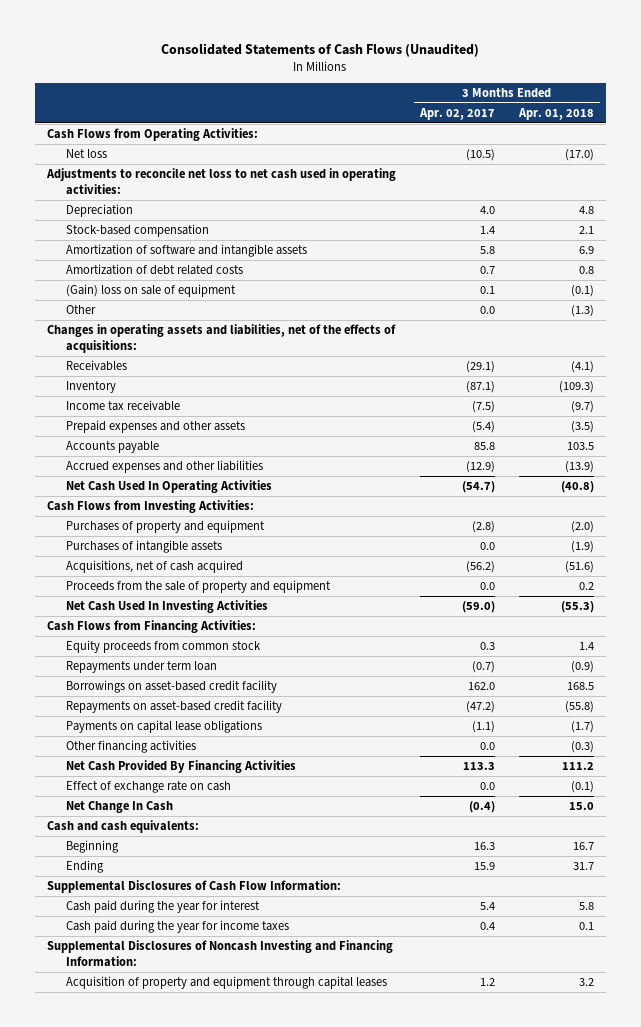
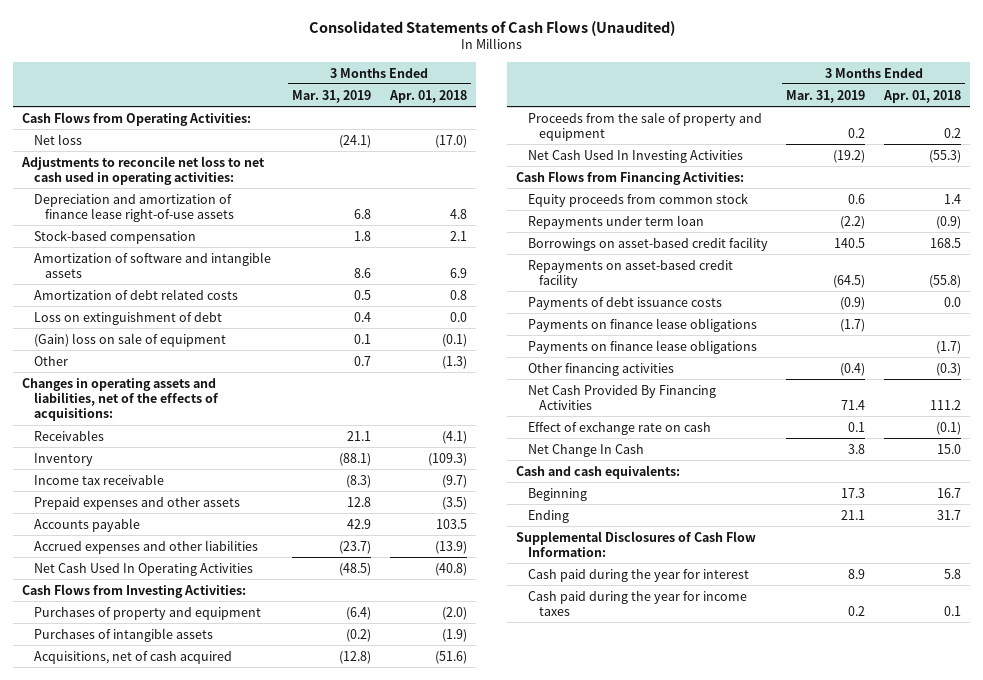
[418,107,495,120] Apr. 02, 2017 -> none
none -> [292,89,372,103] Mar. 31, 2019
[66,204,134,218] Depreciation -> none
none -> [33,193,234,222] Depreciation and amortization of finance lease right-of-use assets
none -> [33,311,222,325] Loss on extinguishment of debt
none -> [527,296,722,310] Payments of debt issuance costs
none -> [527,317,757,332] Payments on finance lease obligations
[66,720,263,734] Payments on capital lease obligations -> [527,339,757,354] Payments on finance lease obligations
[46,940,393,967] Supplemental Disclosures of Noncash Investing and Financing Information: -> none
[66,976,388,990] Acquisition of property and equipment through capital leases -> none

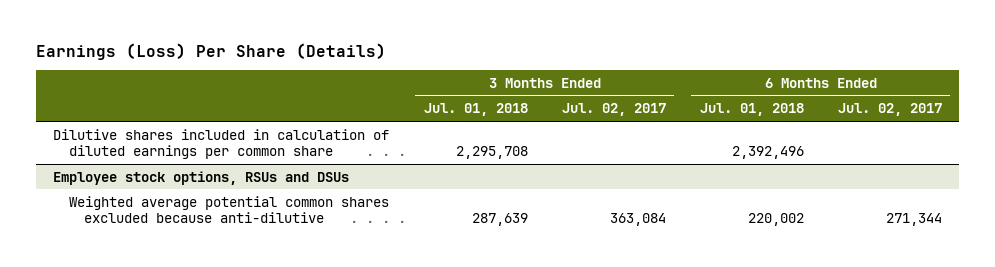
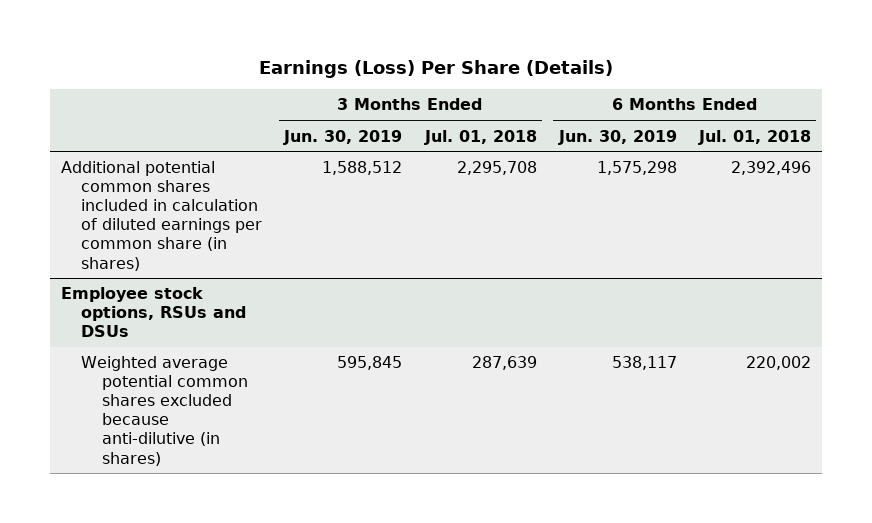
[561,103,666,117] Jul. 02, 2017 -> none
[837,103,942,117] Jul. 02, 2017 -> none
none -> [283,129,403,145] Jun. 30, 2019
none -> [557,129,677,145] Jun. 30, 2019
[53,128,390,160] Dilutive shares included in calculation of diluted earnings per common share -> [60,161,263,271] Additional potential common shares included in calculation of diluted earnings per common share (in shares)
[68,195,389,224] Weighted average potential common shares excluded because anti-dilutive -> [81,356,248,466] Weighted average potential common shares excluded because anti-dilutive (in shares)

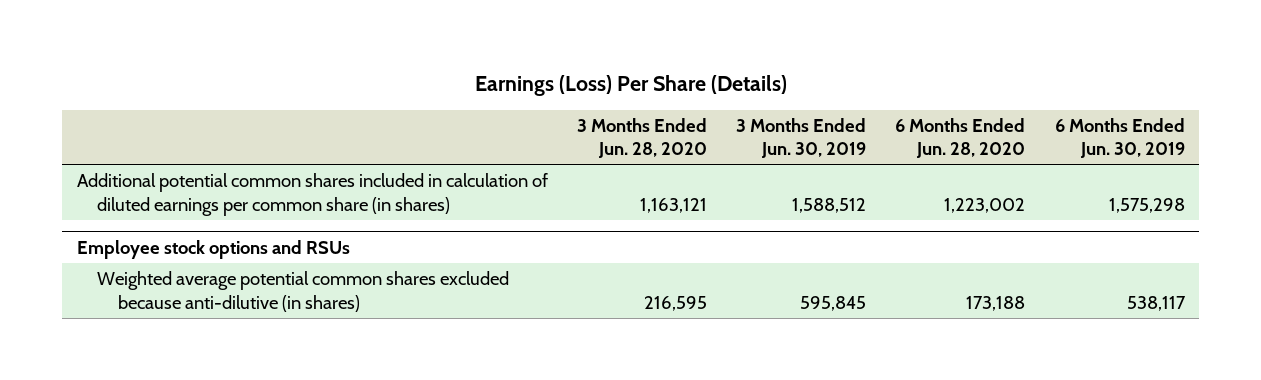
[423,129,537,145] Jul. 01, 2018 -> none
[697,129,811,145] Jul. 01, 2018 -> none
none -> [576,117,707,159] 3 Months Ended Jun. 28, 2020
none -> [895,117,1026,159] 6 Months Ended Jun. 28, 2020
[60,287,247,338] Employee stock options, RSUs and DSUs -> [76,239,350,259] Employee stock options and RSUs

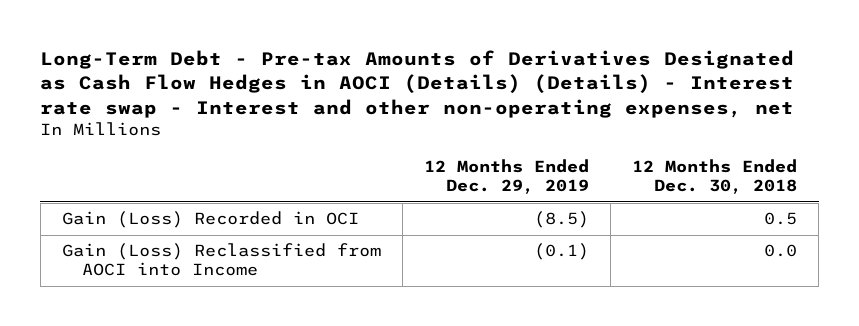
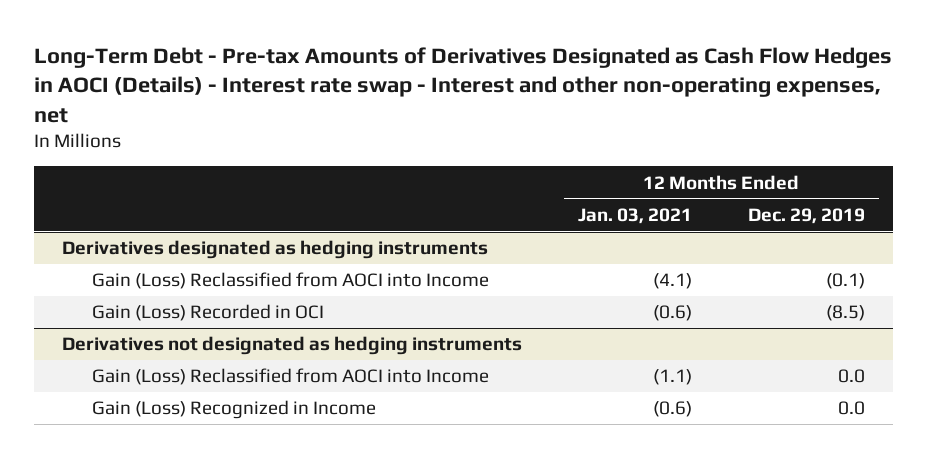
[40,49,795,118] Long-Term Debt - Pre-tax Amounts of Derivatives Designated as Cash Flow Hedges in AOCI (Details) (Details) - Interest rate swap - Interest and other non-operating expenses, net -> [33,47,892,123] Long-Term Debt - Pre-tax Amounts of Derivatives Designated as Cash Flow Hedges in AOCI (Details) - Interest rate swap - Interest and other non-operating expenses, net
[632,159,798,195] 12 Months Ended Dec. 30, 2018 -> none
none -> [577,207,692,224] Jan. 03, 2021
[61,211,359,229] Gain (Loss) Recorded in OCI -> none
none -> [61,240,488,260] Derivatives designated as hedging instruments
none -> [91,304,324,322] Gain (Loss) Recorded in OCI
none -> [61,336,522,356] Derivatives not designated as hedging instruments
none -> [91,368,489,386] Gain (Loss) Reclassified from AOCI into Income
none -> [91,400,376,420] Gain (Loss) Recognized in Income

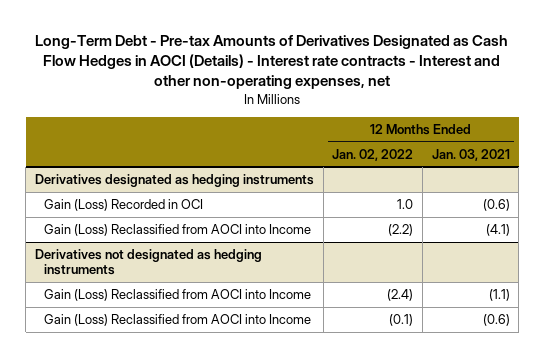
[33,47,892,123] Long-Term Debt - Pre-tax Amounts of Derivatives Designated as Cash Flow Hedges in AOCI (Details) - Interest rate swap - Interest and other non-operating expenses, net -> [35,34,509,90] Long-Term Debt - Pre-tax Amounts of Derivatives Designated as Cash Flow Hedges in AOCI (Details) - Interest rate contracts - Interest and other non-operating expenses, net
[747,207,865,224] Dec. 29, 2019 -> none
none -> [332,148,414,161] Jan. 02, 2022
[91,272,489,290] Gain (Loss) Reclassified from AOCI into Income -> [44,224,312,237] Gain (Loss) Reclassified from AOCI into Income
[91,400,376,420] Gain (Loss) Recognized in Income -> [44,314,312,327] Gain (Loss) Reclassified from AOCI into Income

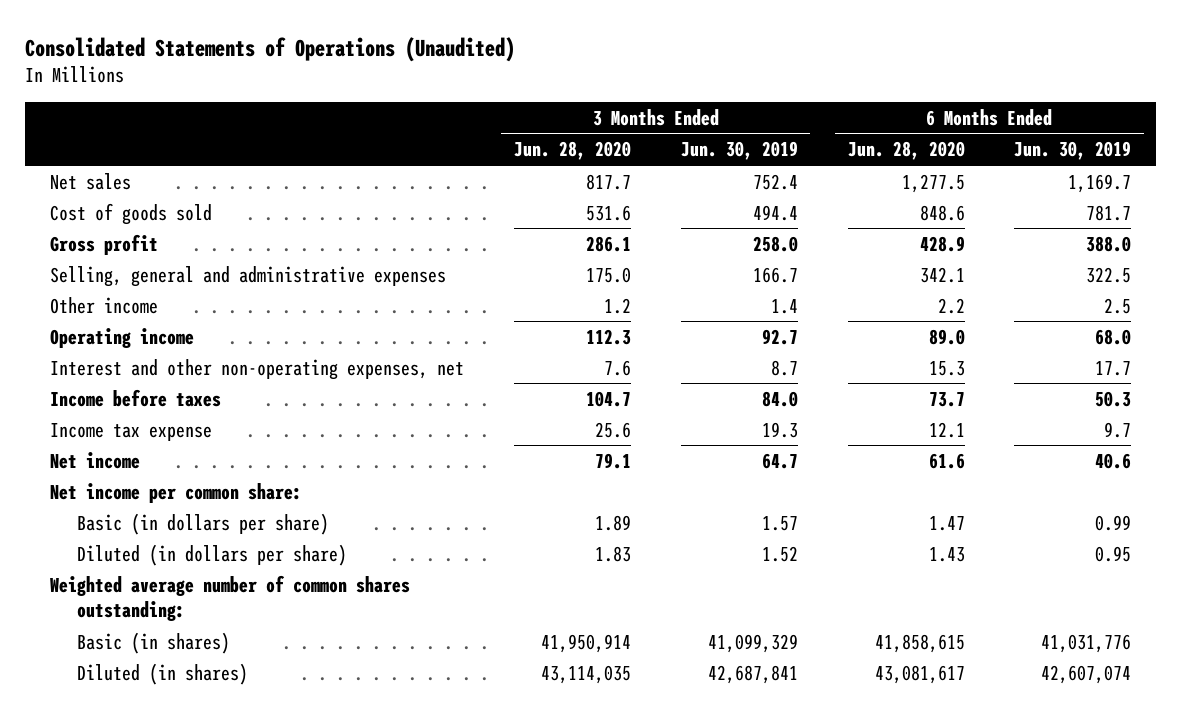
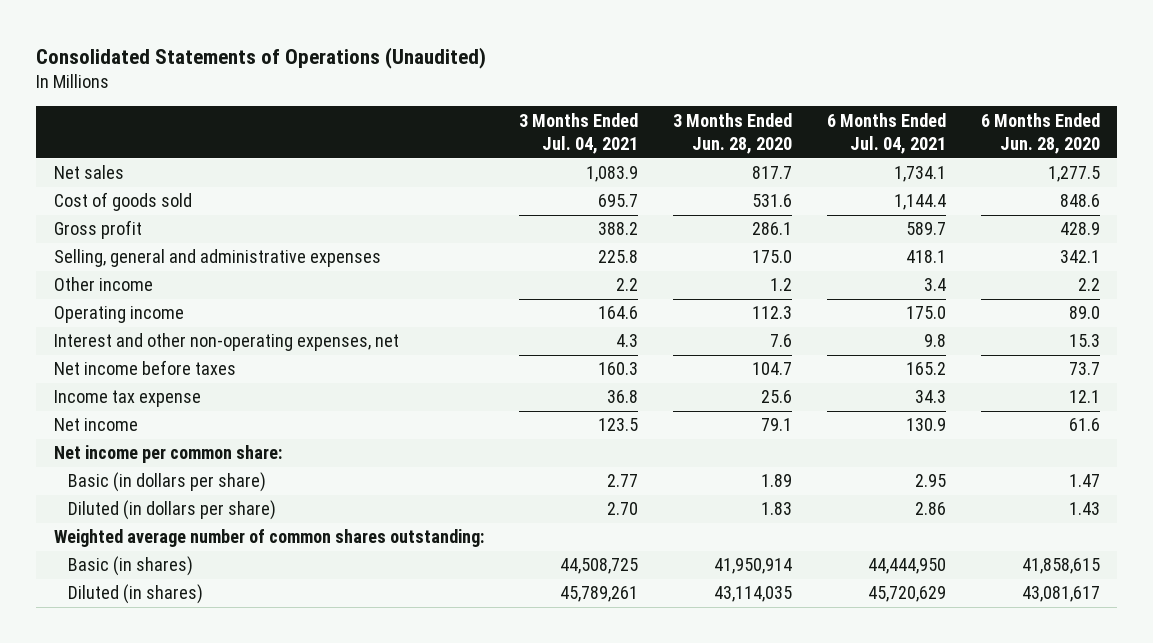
[680,141,798,161] Jun. 30, 2019 -> none
[1014,141,1132,161] Jun. 30, 2019 -> none
none -> [518,112,638,155] 3 Months Ended Jul. 04, 2021
none -> [826,112,946,155] 6 Months Ended Jul. 04, 2021
[49,388,221,407] Income before taxes -> [53,360,236,376] Net income before taxes

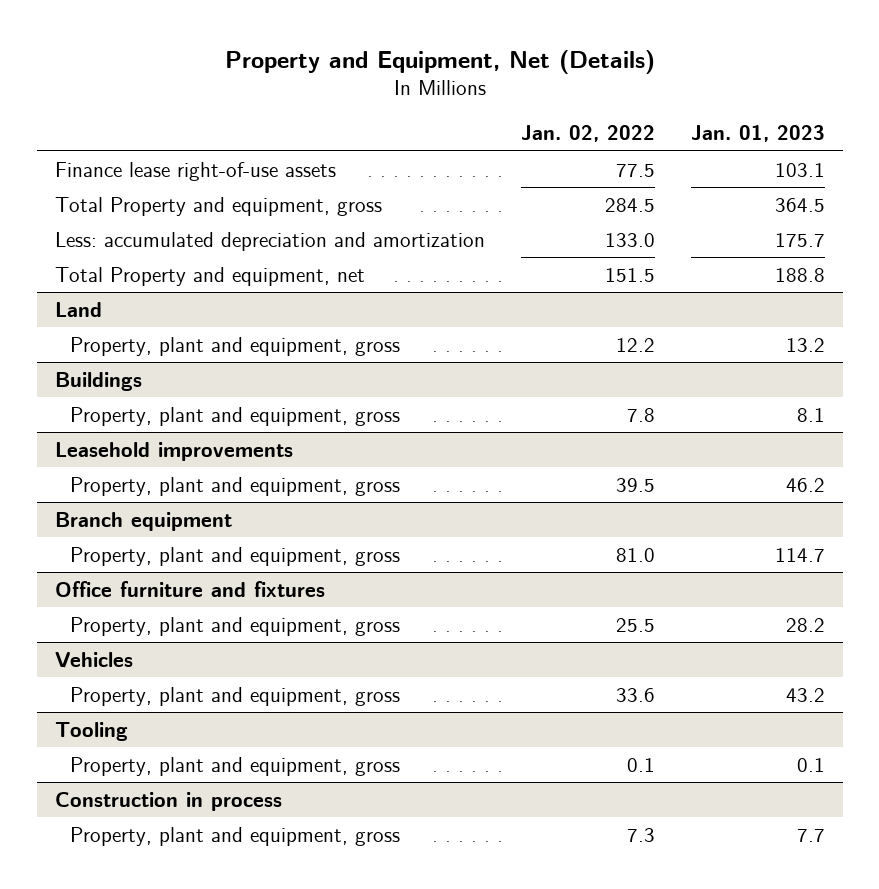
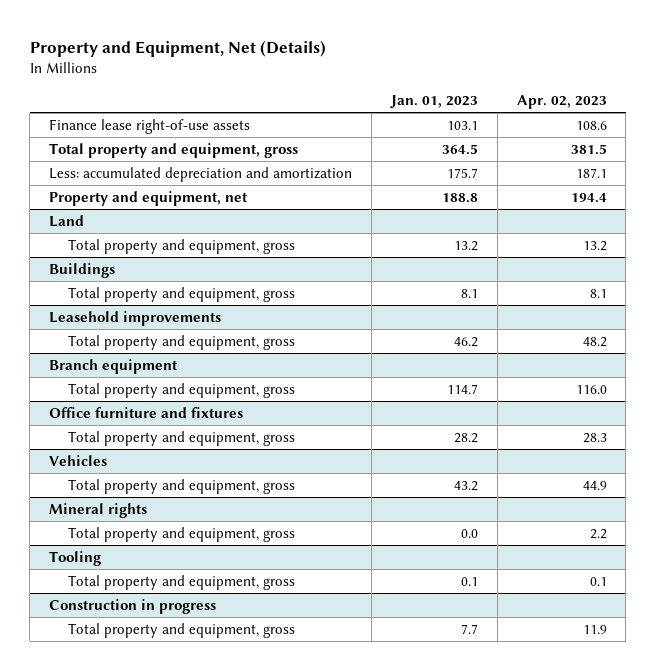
[520,125,655,143] Jan. 02, 2022 -> none
none -> [516,95,607,110] Apr. 02, 2023
[54,196,382,216] Total Property and equipment, gross -> [48,143,298,159] Total property and equipment, gross
[54,266,365,286] Total Property and equipment, net -> [48,191,248,207] Property and equipment, net
[69,336,400,356] Property, plant and equipment, gross -> [67,239,295,255] Total property and equipment, gross
[69,406,400,426] Property, plant and equipment, gross -> [67,287,295,303] Total property and equipment, gross
[69,476,400,496] Property, plant and equipment, gross -> [67,335,295,351] Total property and equipment, gross
[69,546,400,566] Property, plant and equipment, gross -> [67,383,295,399] Total property and equipment, gross
[69,616,400,636] Property, plant and equipment, gross -> [67,431,295,447] Total property and equipment, gross
[69,686,400,706] Property, plant and equipment, gross -> [67,479,295,495] Total property and equipment, gross
none -> [48,503,147,519] Mineral rights
none -> [67,527,295,543] Total property and equipment, gross
[69,756,400,776] Property, plant and equipment, gross -> [67,575,295,591] Total property and equipment, gross
[54,791,282,811] Construction in process -> [48,599,216,615] Construction in progress
[69,826,400,846] Property, plant and equipment, gross -> [67,623,295,639] Total property and equipment, gross

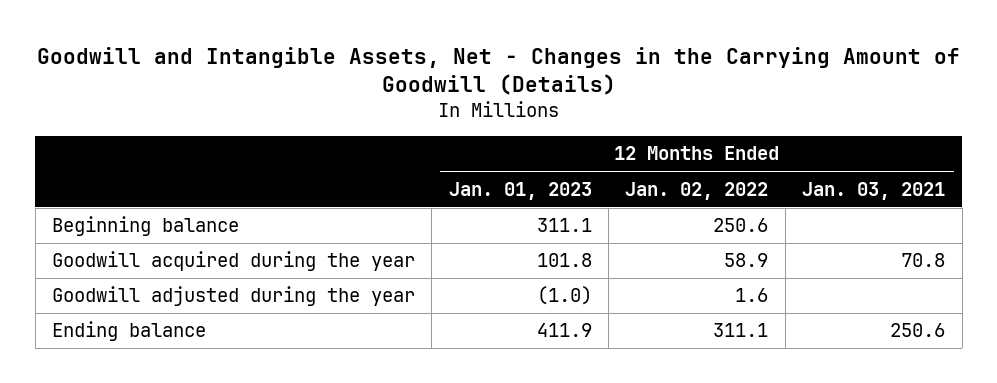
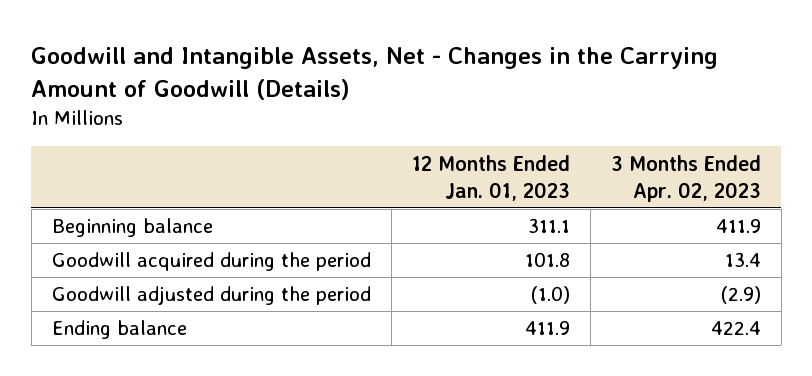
[625,181,769,200] Jan. 02, 2022 -> none
[802,181,946,200] Jan. 03, 2021 -> none
none -> [610,154,761,203] 3 Months Ended Apr. 02, 2023
[51,251,415,272] Goodwill acquired during the year -> [51,252,371,272] Goodwill acquired during the period
[51,286,415,307] Goodwill adjusted during the year -> [51,286,371,306] Goodwill adjusted during the period

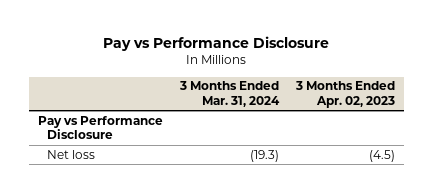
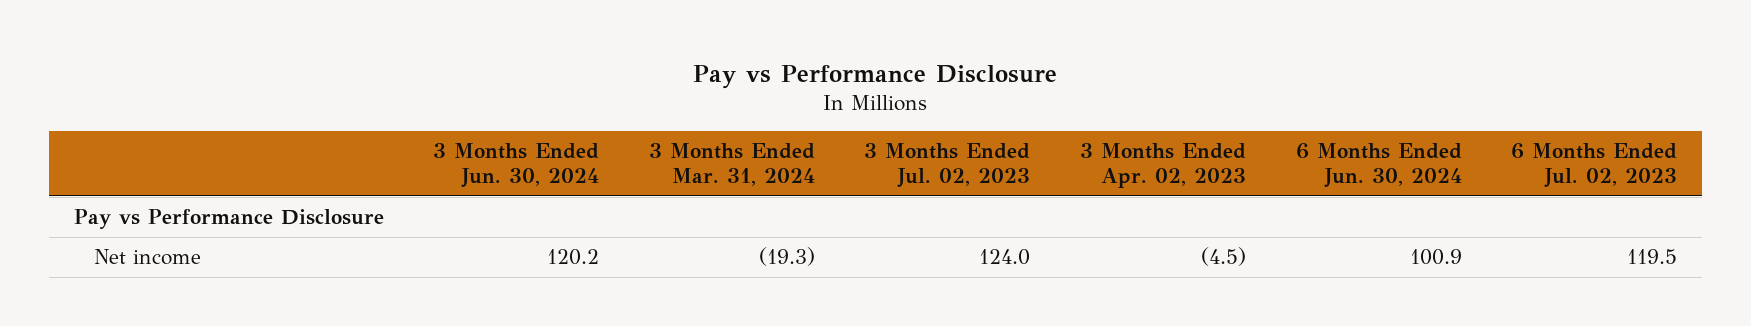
none -> [433,143,600,189] 3 Months Ended Jun. 30, 2024
none -> [864,143,1031,189] 3 Months Ended Jul. 02, 2023
none -> [1295,143,1462,189] 6 Months Ended Jun. 30, 2024
none -> [1511,143,1678,189] 6 Months Ended Jul. 02, 2023
[47,149,96,159] Net loss -> [94,249,202,266] Net income

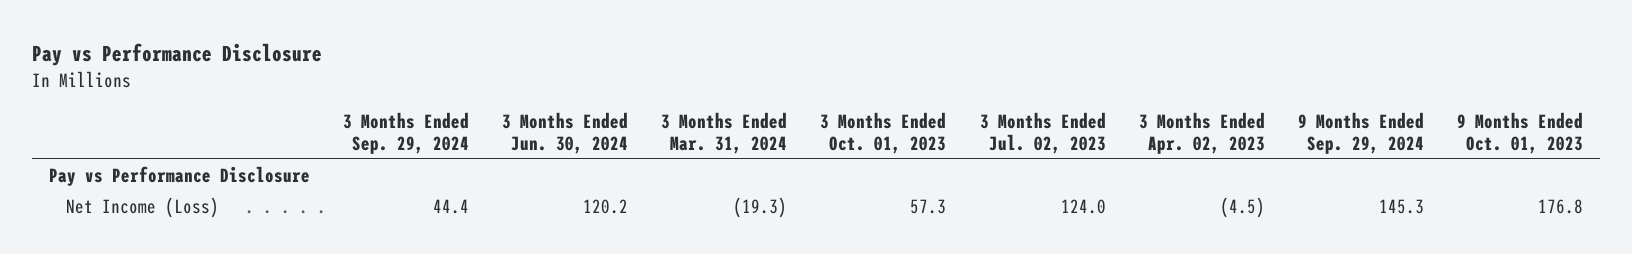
[1295,143,1462,189] 6 Months Ended Jun. 30, 2024 -> none
[1511,143,1678,189] 6 Months Ended Jul. 02, 2023 -> none
none -> [342,111,469,154] 3 Months Ended Sep. 29, 2024
none -> [820,111,947,154] 3 Months Ended Oct. 01, 2023
none -> [1298,111,1425,154] 9 Months Ended Sep. 29, 2024
none -> [1457,111,1584,154] 9 Months Ended Oct. 01, 2023
[94,249,202,266] Net income -> [66,196,220,218] Net Income (Loss)

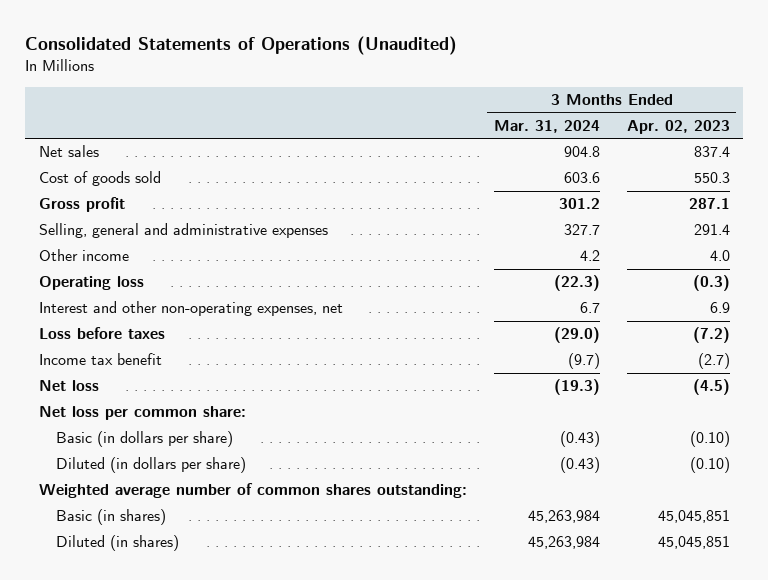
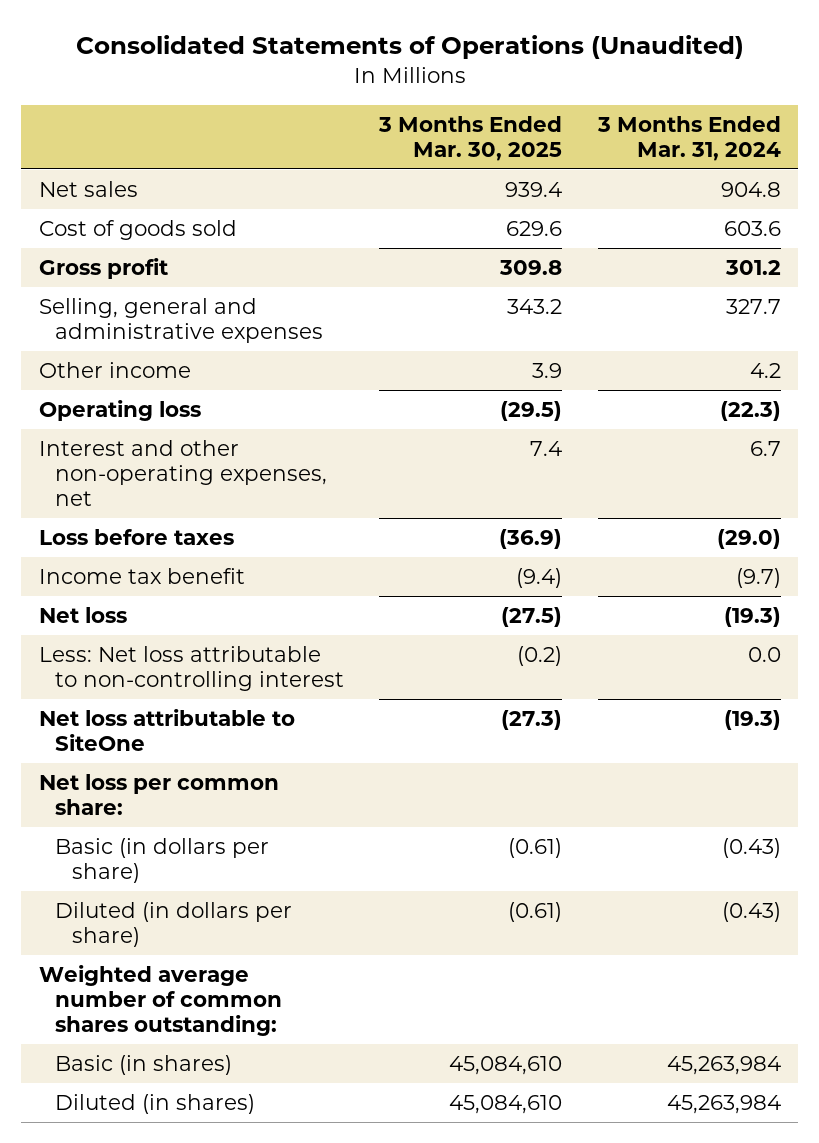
[626,120,730,135] Apr. 02, 2023 -> none
none -> [378,115,563,161] 3 Months Ended Mar. 30, 2025
none -> [38,646,345,691] Less: Net loss attributable to non-controlling interest
none -> [38,709,295,751] Net loss attributable to SiteOne

